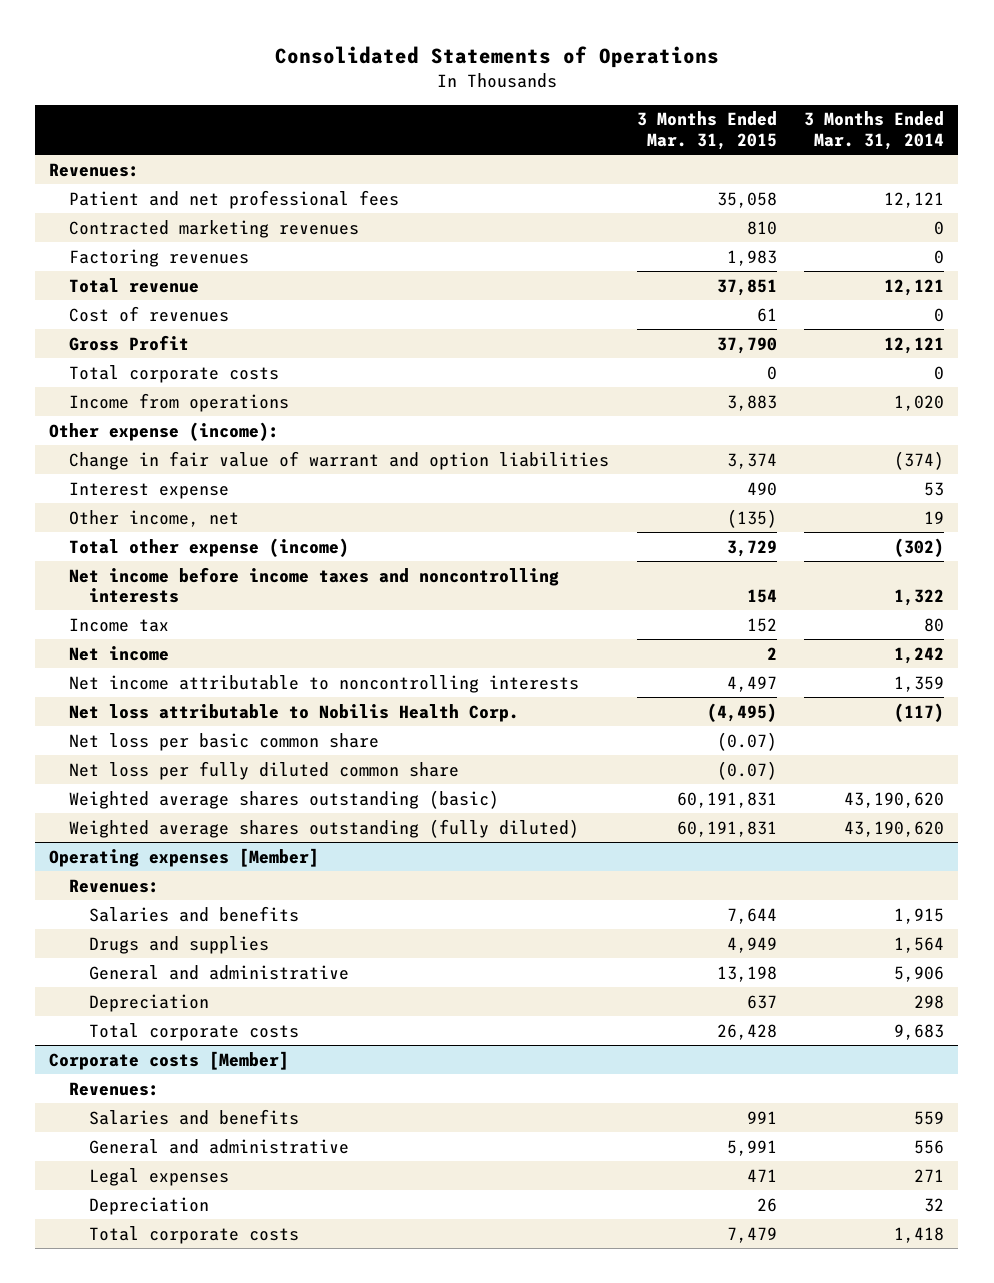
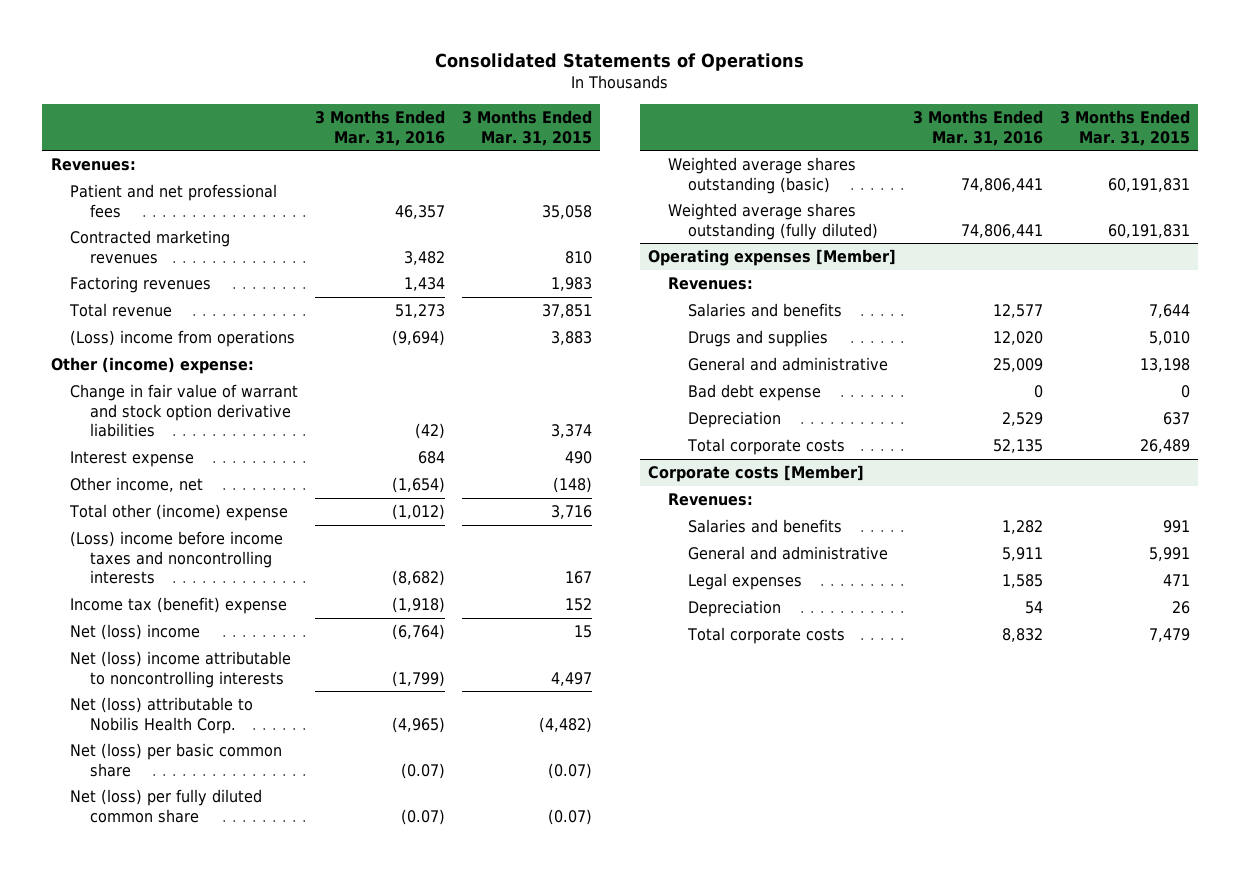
[804,111,945,150] 3 Months Ended Mar. 31, 2014 -> none
none -> [315,110,446,146] 3 Months Ended Mar. 31, 2016
[68,305,229,322] Cost of revenues -> none
[68,334,189,351] Gross Profit -> none
[68,364,279,383] Total corporate costs -> none
[68,392,289,412] Income from operations -> [70,330,296,348] (Loss) income from operations
[49,421,280,441] Other expense (income): -> [50,357,254,375] Other (income) expense:
[68,450,609,470] Change in fair value of warrant and option liabilities -> [70,384,299,437] Change in fair value of warrant and stock option derivative liabilities
[726,508,777,528] (135) -> [552,477,592,494] (148)
[68,537,349,557] Total other expense (income) -> [69,504,289,522] Total other (income) expense
[726,539,777,557] 3,729 -> [550,505,592,520] 3,716
[68,566,559,604] Net income before income taxes and noncontrolling interests -> [70,531,284,584] (Loss) income before income taxes and noncontrolling interests
[746,589,777,604] 154 -> [564,570,592,584] 167
[68,617,169,632] Income tax -> [70,597,288,615] Income tax (benefit) expense
[68,645,169,661] Net income -> [70,624,201,641] Net (loss) income
[766,646,777,660] 2 -> [573,625,592,639] 15
[68,674,579,693] Net income attributable to noncontrolling interests -> [70,651,292,688] Net (loss) income attributable to noncontrolling interests
[68,703,519,722] Net loss attributable to Nobilis Health Corp. -> [70,697,254,734] Net (loss) attributable to Nobilis Health Corp.
[706,702,777,722] (4,495) -> [538,716,592,733] (4,482)
[68,732,379,751] Net loss per basic common share -> [70,743,283,777] Net (loss) per basic common share
[68,760,459,780] Net loss per fully diluted common share -> [70,789,263,823] Net (loss) per fully diluted common share
[726,936,777,953] 4,949 -> [1148,331,1190,346] 5,010
none -> [687,384,821,402] Bad debt expense
[716,1023,777,1040] 26,428 -> [1139,439,1190,454] 26,489

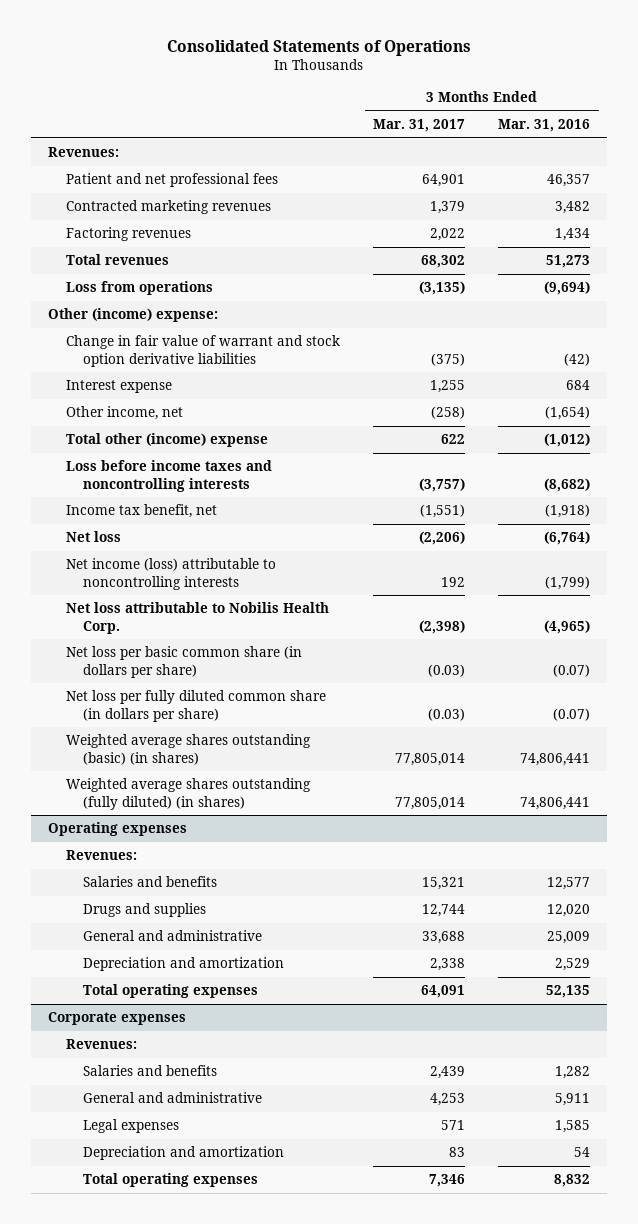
[461,110,592,146] 3 Months Ended Mar. 31, 2015 -> none
none -> [372,119,465,133] Mar. 31, 2017
[69,303,173,318] Total revenue -> [65,254,169,266] Total revenues
[70,330,296,348] (Loss) income from operations -> [65,281,213,296] Loss from operations
[70,531,284,584] (Loss) income before income taxes and noncontrolling interests -> [65,460,272,492] Loss before income taxes and noncontrolling interests
[70,597,288,615] Income tax (benefit) expense -> [65,504,217,519] Income tax benefit, net
[70,624,201,641] Net (loss) income -> [65,531,121,543] Net loss
[70,651,292,688] Net (loss) income attributable to noncontrolling interests -> [65,558,276,590] Net income (loss) attributable to noncontrolling interests
[70,697,254,734] Net (loss) attributable to Nobilis Health Corp. -> [65,602,329,634] Net loss attributable to Nobilis Health Corp.
[70,743,283,777] Net (loss) per basic common share -> [65,646,302,678] Net loss per basic common share (in dollars per share)
[70,789,263,823] Net (loss) per fully diluted common share -> [65,690,326,722] Net loss per fully diluted common share (in dollars per share)
[668,157,857,194] Weighted average shares outstanding (basic) -> [65,734,311,765] Weighted average shares outstanding (basic) (in shares)
[668,203,878,240] Weighted average shares outstanding (fully diluted) -> [65,778,311,810] Weighted average shares outstanding (fully diluted) (in shares)
[648,249,897,267] Operating expenses [Member] -> [47,822,187,837] Operating expenses
[687,384,821,402] Bad debt expense -> none
[687,411,781,429] Depreciation -> [83,957,285,972] Depreciation and amortization
[686,438,845,456] Total corporate costs -> [83,984,259,999] Total operating expenses
[648,465,865,483] Corporate costs [Member] -> [47,1012,186,1026] Corporate expenses
[687,600,781,618] Depreciation -> [83,1146,285,1161] Depreciation and amortization
[686,627,845,645] Total corporate costs -> [83,1173,259,1188] Total operating expenses

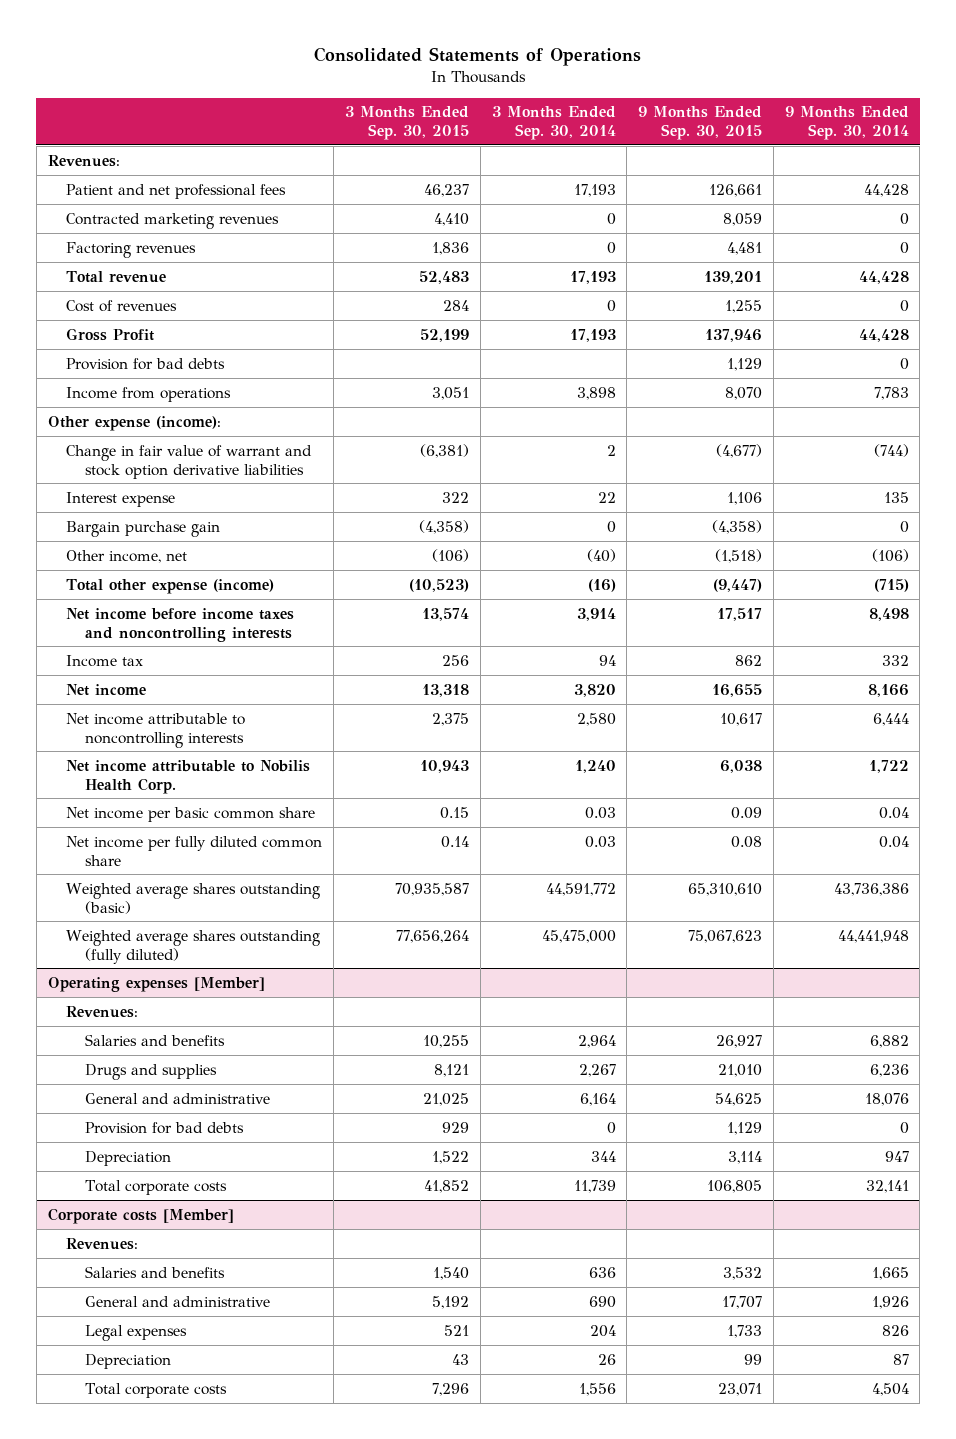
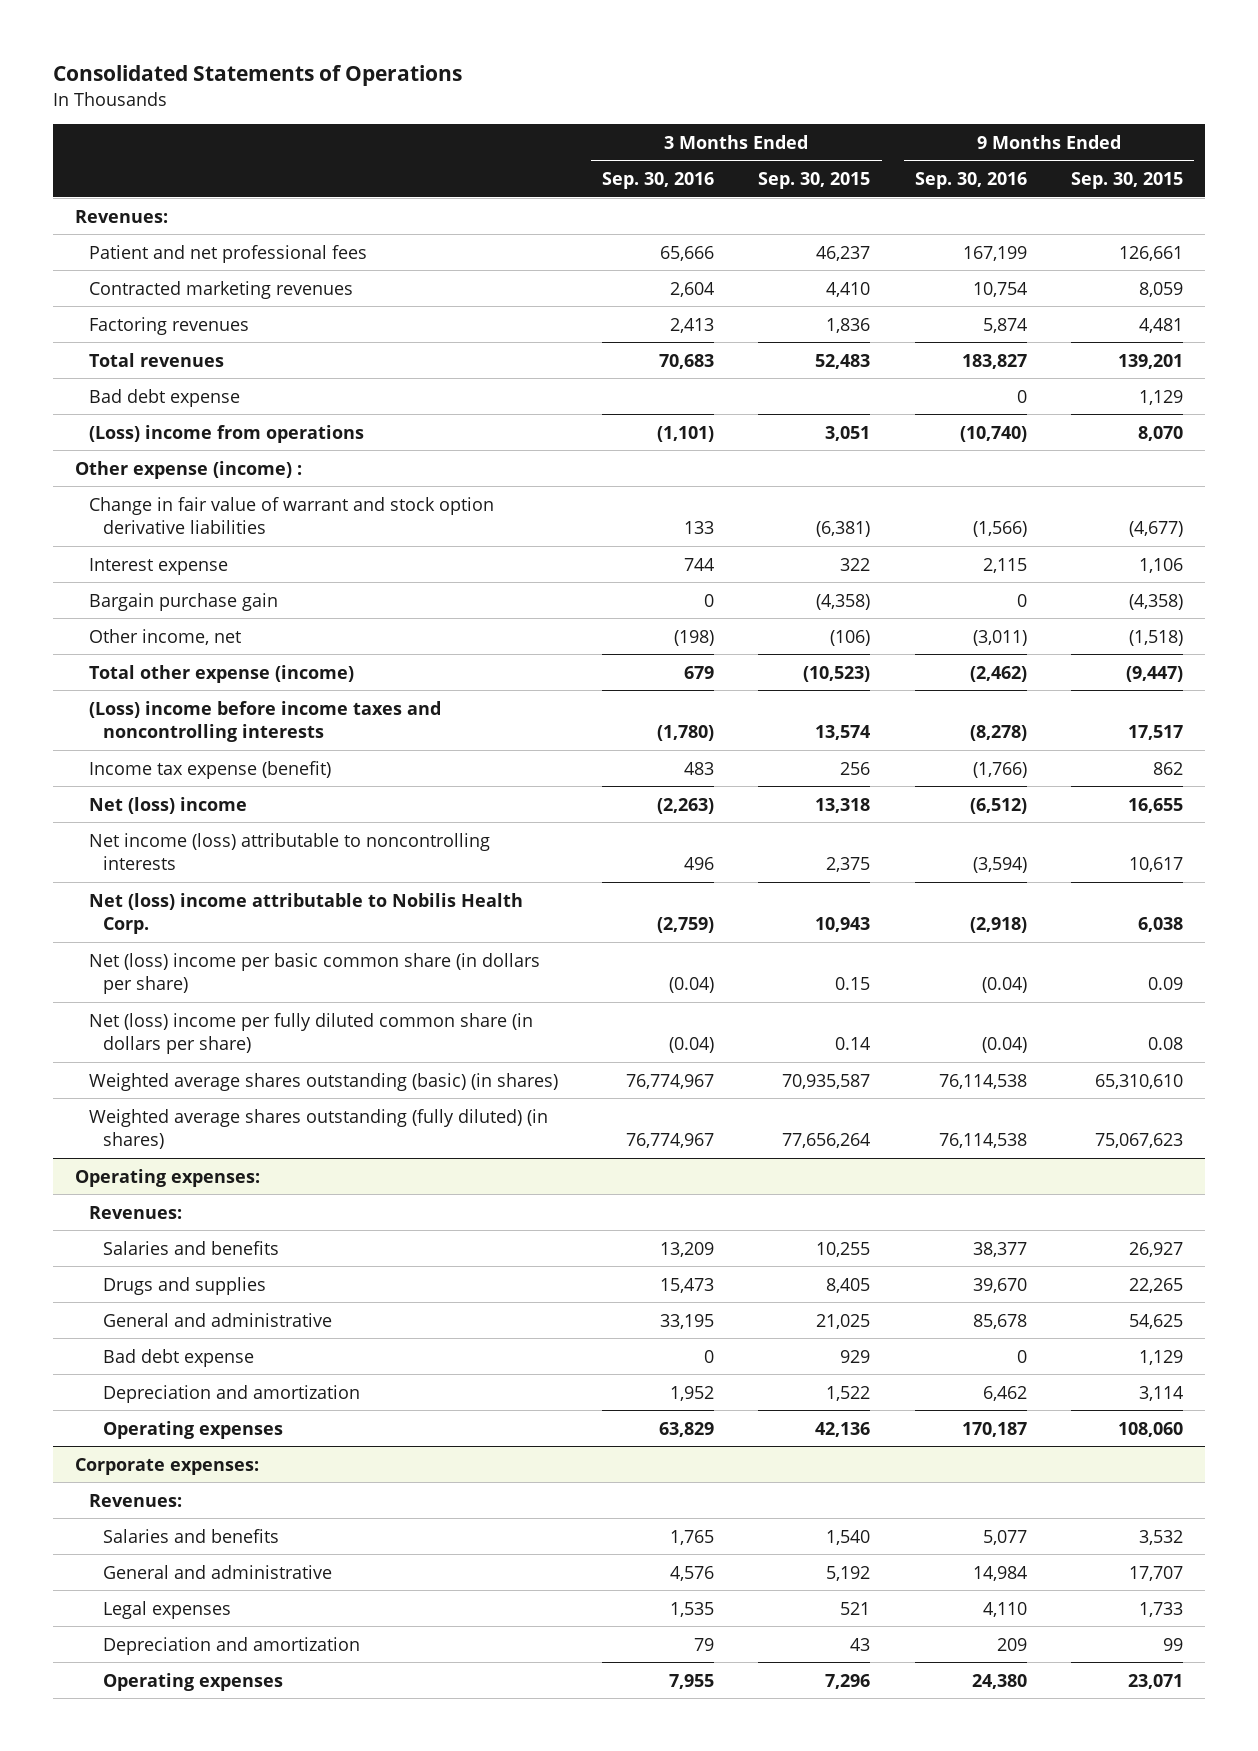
[491,106,616,141] 3 Months Ended Sep. 30, 2014 -> none
[784,106,909,141] 9 Months Ended Sep. 30, 2014 -> none
none -> [602,172,715,190] Sep. 30, 2016
none -> [914,172,1027,190] Sep. 30, 2016
[66,299,178,312] Cost of revenues -> none
[66,327,155,341] Gross Profit -> none
[66,270,167,283] Total revenue -> [89,352,225,367] Total revenues
[66,357,226,370] Provision for bad debts -> [89,388,241,407] Bad debt expense
[66,386,232,402] Income from operations -> [89,424,365,443] (Loss) income from operations
[47,415,221,431] Other expense (income): -> [75,460,303,479] Other expense (income) :
[66,607,295,642] Net income before income taxes and noncontrolling interests -> [89,700,442,743] (Loss) income before income taxes and noncontrolling interests
[66,654,144,667] Income tax -> [89,760,332,779] Income tax expense (benefit)
[66,683,147,696] Net income -> [89,796,248,814] Net (loss) income
[66,712,246,748] Net income attributable to noncontrolling interests -> [89,832,491,871] Net income (loss) attributable to noncontrolling interests
[66,759,311,794] Net income attributable to Nobilis Health Corp. -> [89,892,524,935] Net (loss) income attributable to Nobilis Health Corp.
[66,806,316,822] Net income per basic common share -> [89,952,541,995] Net (loss) income per basic common share (in dollars per share)
[66,835,323,866] Net income per fully diluted common share -> [89,1012,534,1055] Net (loss) income per fully diluted common share (in dollars per share)
[66,882,321,914] Weighted average shares outstanding (basic) -> [89,1072,559,1091] Weighted average shares outstanding (basic) (in shares)
[66,929,321,964] Weighted average shares outstanding (fully diluted) -> [89,1108,549,1150] Weighted average shares outstanding (fully diluted) (in shares)
[47,976,265,992] Operating expenses [Member] -> [75,1168,261,1187] Operating expenses:
[434,1063,470,1077] 8,121 -> [826,1277,871,1293] 8,405
[718,1063,763,1077] 21,010 -> [1128,1277,1183,1293] 22,265
[85,1179,228,1195] Total corporate costs -> none
[85,1121,245,1134] Provision for bad debts -> [102,1348,254,1367] Bad debt expense
[85,1150,172,1166] Depreciation -> [102,1384,360,1403] Depreciation and amortization
none -> [102,1420,283,1439] Operating expenses
[47,1207,234,1224] Corporate costs [Member] -> [75,1457,260,1475] Corporate expenses:
[85,1353,172,1369] Depreciation -> [102,1636,360,1655] Depreciation and amortization
[85,1382,228,1398] Total corporate costs -> [102,1672,283,1691] Operating expenses

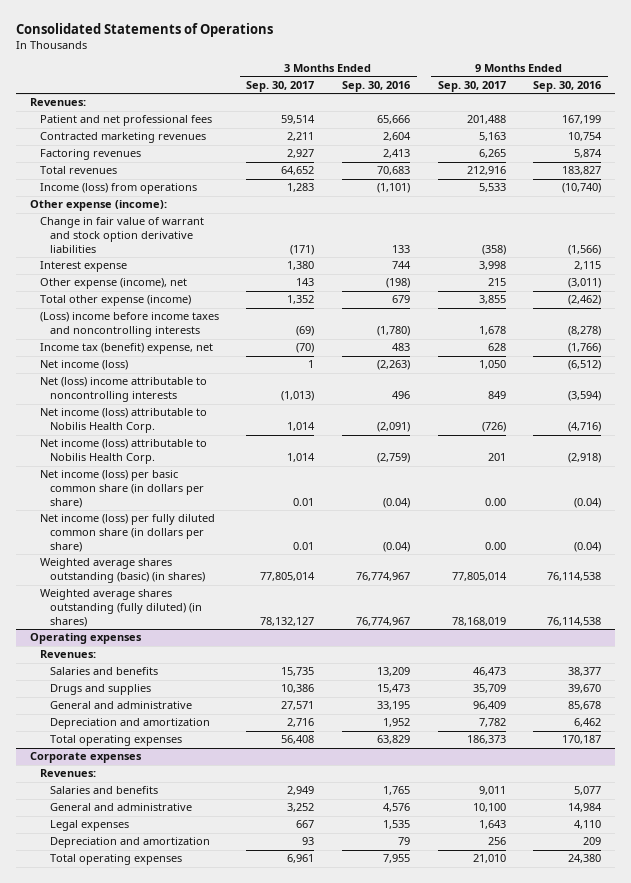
[758,172,871,190] Sep. 30, 2015 -> none
[1070,172,1183,190] Sep. 30, 2015 -> none
none -> [246,80,315,92] Sep. 30, 2017
none -> [437,80,506,92] Sep. 30, 2017
[89,388,241,407] Bad debt expense -> none
[89,424,365,443] (Loss) income from operations -> [39,183,197,195] Income (loss) from operations
[75,460,303,479] Other expense (income) : -> [30,200,168,212] Other expense (income):
[89,592,279,611] Bargain purchase gain -> none
[89,628,242,645] Other income, net -> [39,278,187,290] Other expense (income), net
[89,760,332,779] Income tax expense (benefit) -> [39,343,213,355] Income tax (benefit) expense, net
[89,796,248,814] Net (loss) income -> [39,360,128,371] Net income (loss)
[89,832,491,871] Net income (loss) attributable to noncontrolling interests -> [39,377,207,403] Net (loss) income attributable to noncontrolling interests
none -> [39,408,207,434] Net income (loss) attributable to Nobilis Health Corp.
[89,892,524,935] Net (loss) income attributable to Nobilis Health Corp. -> [39,439,207,465] Net income (loss) attributable to Nobilis Health Corp.
[89,952,541,995] Net (loss) income per basic common share (in dollars per share) -> [39,470,204,508] Net income (loss) per basic common share (in dollars per share)
[89,1012,534,1055] Net (loss) income per fully diluted common share (in dollars per share) -> [39,514,215,552] Net income (loss) per fully diluted common share (in dollars per share)
[75,1168,261,1187] Operating expenses: -> [30,633,143,645] Operating expenses
[102,1348,254,1367] Bad debt expense -> none
[102,1420,283,1439] Operating expenses -> [49,735,182,747] Total operating expenses
[75,1457,260,1475] Corporate expenses: -> [30,752,143,764] Corporate expenses
[102,1672,283,1691] Operating expenses -> [49,854,182,866] Total operating expenses

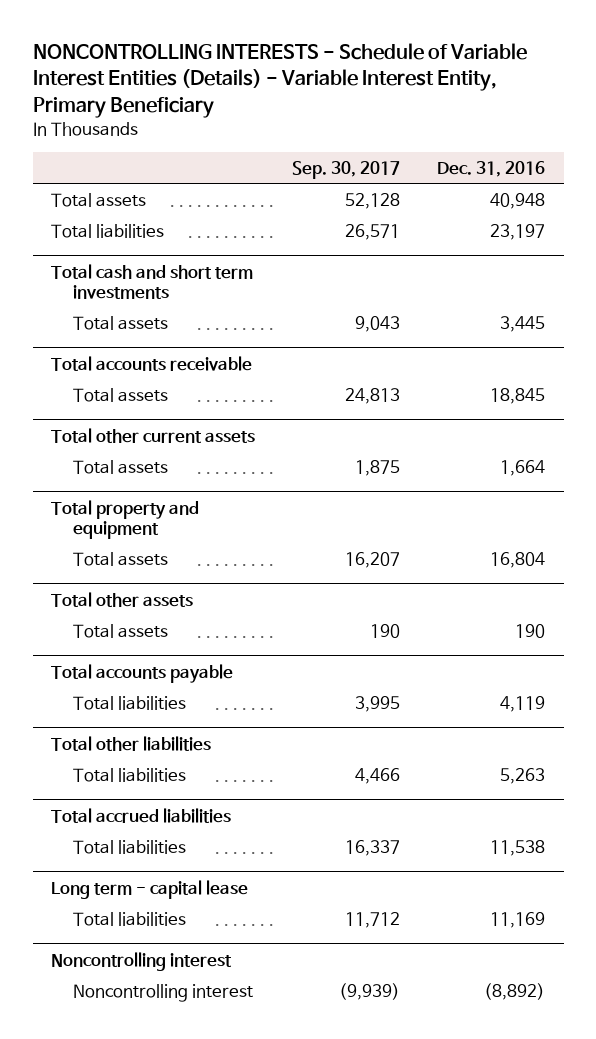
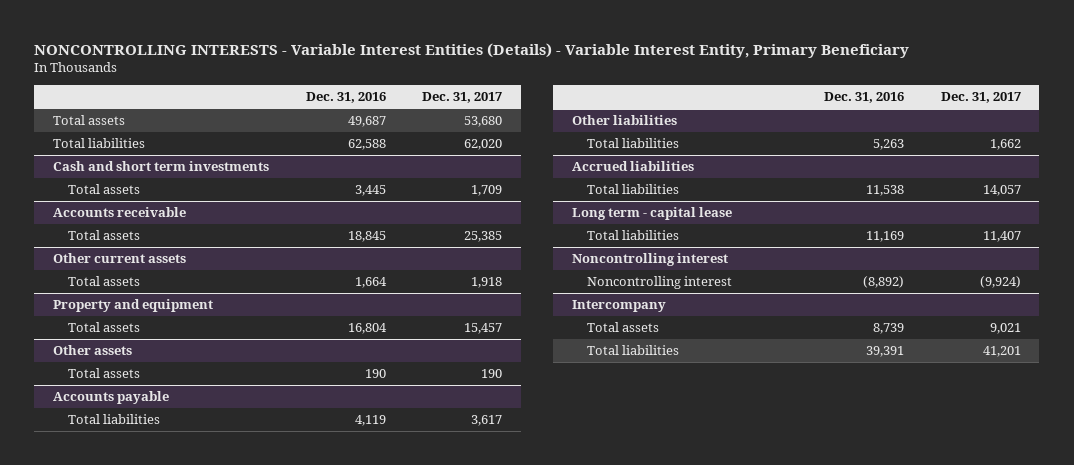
[32,42,527,118] NONCONTROLLING INTERESTS - Schedule of Variable Interest Entities (Details) - Variable Interest Entity, Primary Beneficiary -> [34,42,910,58] NONCONTROLLING INTERESTS - Variable Interest Entities (Details) - Variable Interest Entity, Primary Beneficiary
[292,160,401,179] Sep. 30, 2017 -> none
none -> [422,92,503,104] Dec. 31, 2017
[490,192,546,209] 40,948 -> [347,116,386,128] 49,687
[490,223,546,240] 23,197 -> [347,139,386,151] 62,588
[51,263,254,299] Total cash and short term investments -> [52,161,269,172] Cash and short term investments
[51,355,253,371] Total accounts receivable -> [52,207,186,218] Accounts receivable
[51,427,256,443] Total other current assets -> [52,253,186,264] Other current assets
[51,499,200,539] Total property and equipment -> [52,299,213,313] Property and equipment
[51,591,194,607] Total other assets -> [52,345,132,356] Other assets
[51,663,234,683] Total accounts payable -> [52,391,169,405] Accounts payable
[51,735,212,751] Total other liabilities -> [571,115,677,126] Other liabilities
[51,807,232,823] Total accrued liabilities -> [571,161,694,172] Accrued liabilities
none -> [571,300,666,313] Intercompany
none -> [586,322,659,333] Total assets
none -> [586,345,679,356] Total liabilities

